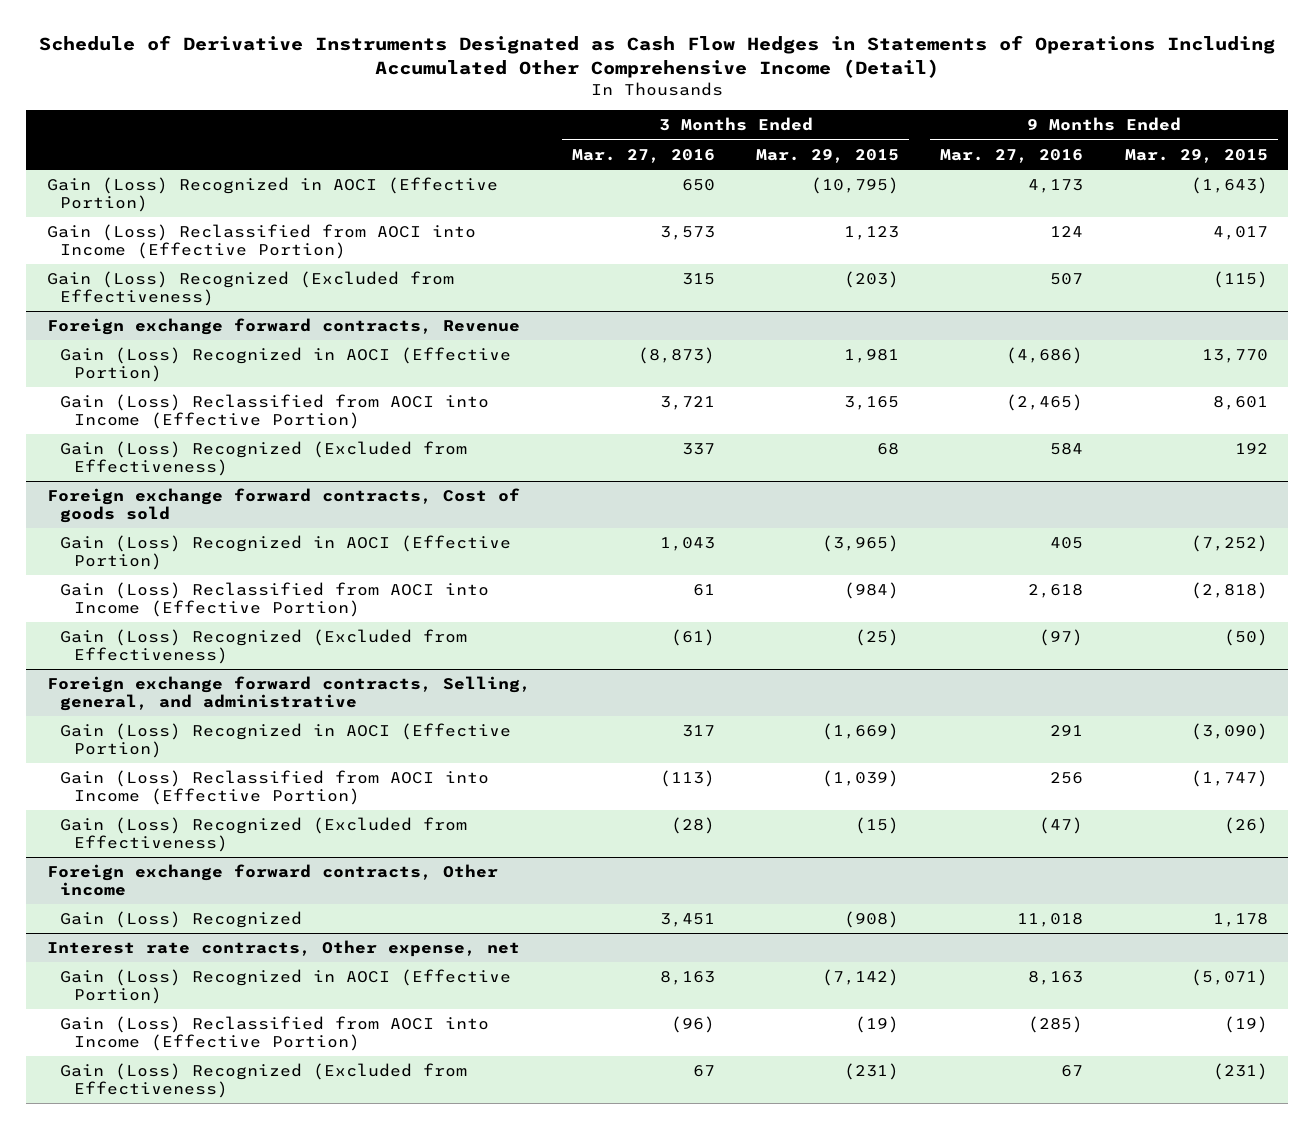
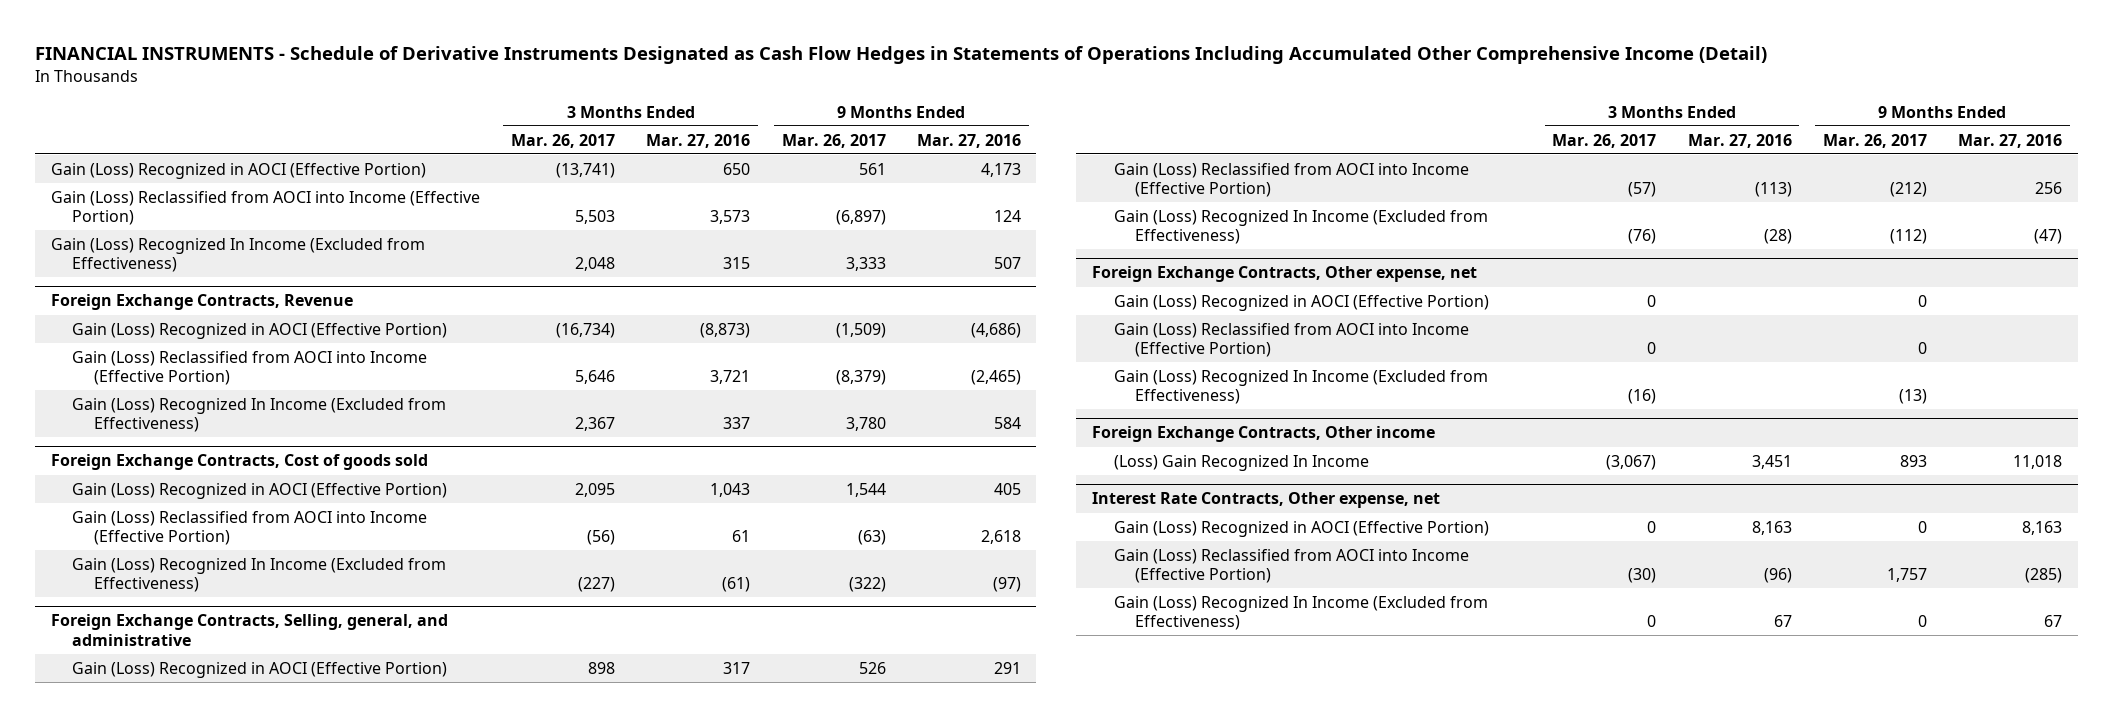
[39,35,1276,79] Schedule of Derivative Instruments Designated as Cash Flow Hedges in Statements of Operations Including Accumulated Other Comprehensive Income (Detail) -> [35,46,1768,65] FINANCIAL INSTRUMENTS - Schedule of Derivative Instruments Designated as Cash Flow Hedges in Statements of Operations Including Accumulated Other Comprehensive Income (Detail)
[756,148,900,163] Mar. 29, 2015 -> none
[1124,148,1268,163] Mar. 29, 2015 -> none
none -> [511,133,616,148] Mar. 26, 2017
none -> [781,133,886,148] Mar. 26, 2017
[46,271,454,306] Gain (Loss) Recognized (Excluded from Effectiveness) -> [50,237,425,272] Gain (Loss) Recognized In Income (Excluded from Effectiveness)
[46,318,520,336] Foreign exchange forward contracts, Revenue -> [50,294,353,311] Foreign Exchange Contracts, Revenue
[60,441,468,476] Gain (Loss) Recognized (Excluded from Effectiveness) -> [72,397,447,432] Gain (Loss) Recognized In Income (Excluded from Effectiveness)
[46,488,520,523] Foreign exchange forward contracts, Cost of goods sold -> [50,454,428,471] Foreign Exchange Contracts, Cost of goods sold
[60,629,468,664] Gain (Loss) Recognized (Excluded from Effectiveness) -> [72,557,447,592] Gain (Loss) Recognized In Income (Excluded from Effectiveness)
[46,676,531,711] Foreign exchange forward contracts, Selling, general, and administrative -> [50,614,448,646] Foreign Exchange Contracts, Selling, general, and administrative
[60,817,468,852] Gain (Loss) Recognized (Excluded from Effectiveness) -> [1113,209,1488,244] Gain (Loss) Recognized In Income (Excluded from Effectiveness)
none -> [1092,266,1478,283] Foreign Exchange Contracts, Other expense, net
none -> [1113,294,1489,311] Gain (Loss) Recognized in AOCI (Effective Portion)
none -> [1113,322,1469,357] Gain (Loss) Reclassified from AOCI into Income (Effective Portion)
none -> [1113,369,1488,404] Gain (Loss) Recognized In Income (Excluded from Effectiveness)
[46,864,498,896] Foreign exchange forward contracts, Other income -> [1092,426,1436,443] Foreign Exchange Contracts, Other income
[60,911,303,929] Gain (Loss) Recognized -> [1113,454,1369,471] (Loss) Gain Recognized In Income
[46,940,520,958] Interest rate contracts, Other expense, net -> [1092,492,1441,509] Interest Rate Contracts, Other expense, net
[60,1063,468,1098] Gain (Loss) Recognized (Excluded from Effectiveness) -> [1113,595,1488,630] Gain (Loss) Recognized In Income (Excluded from Effectiveness)

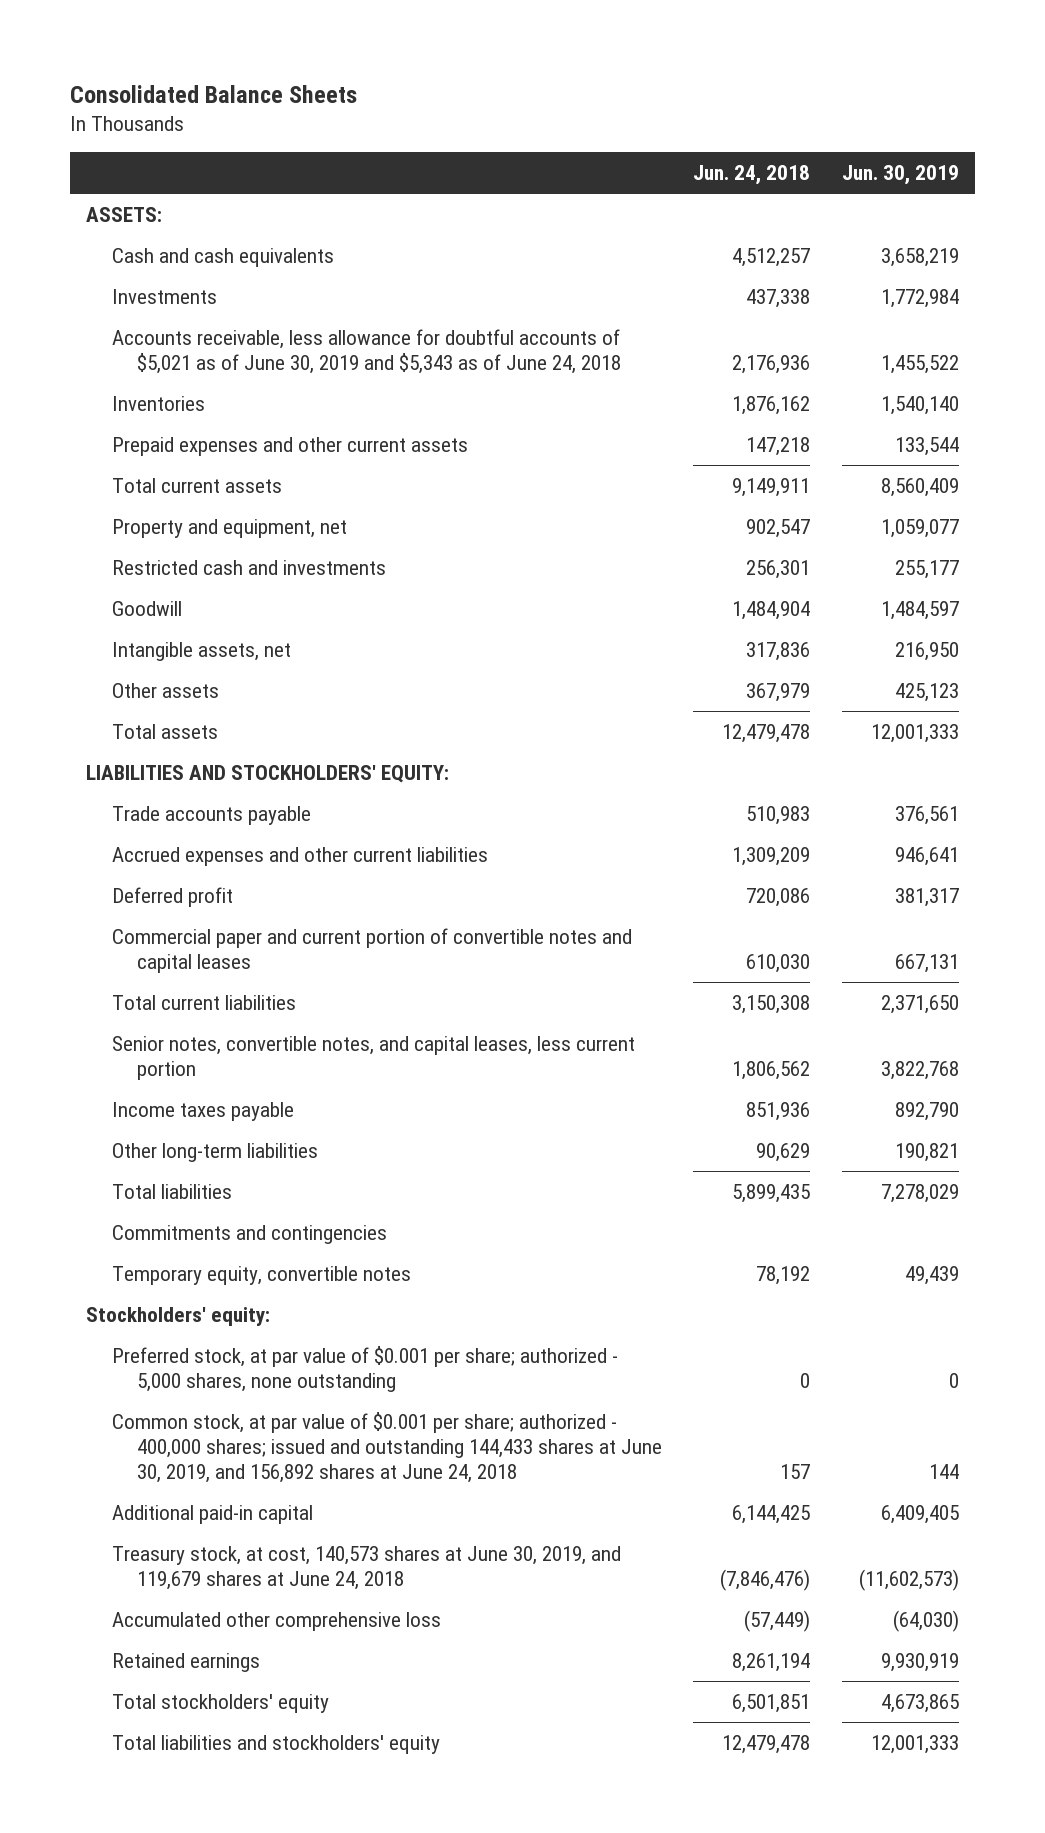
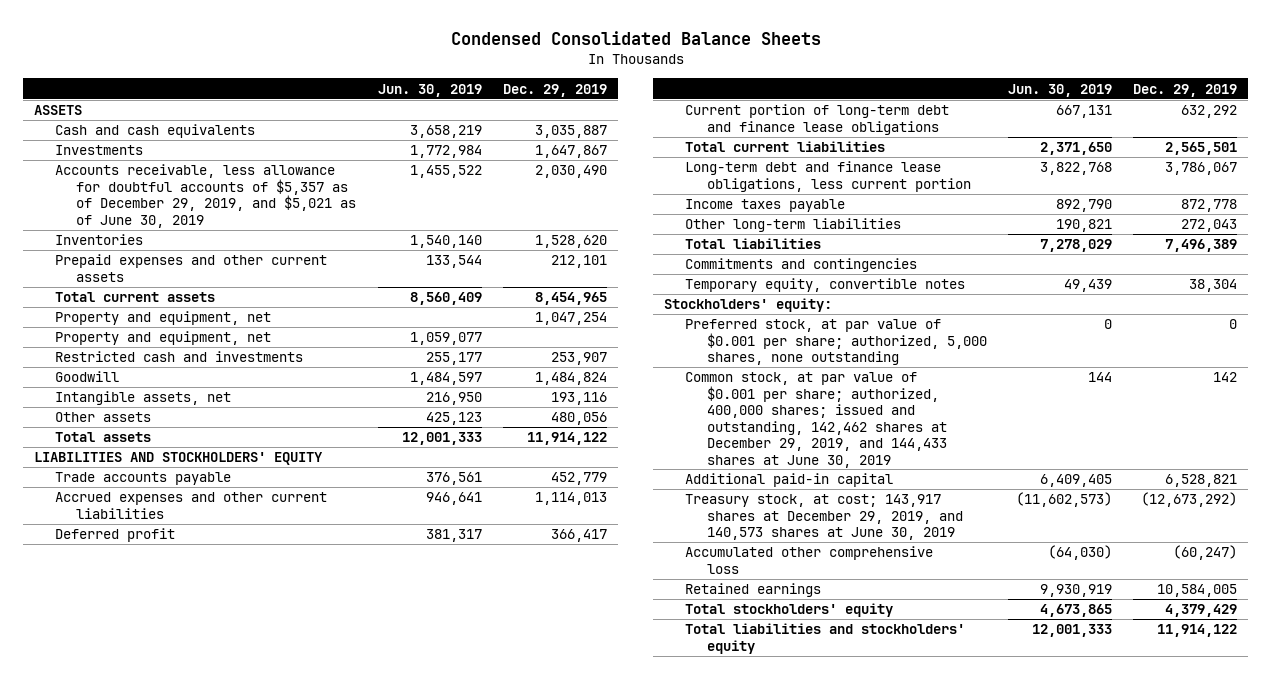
[70,85,358,104] Consolidated Balance Sheets -> [450,31,821,46] Condensed Consolidated Balance Sheets
[693,165,811,186] Jun. 24, 2018 -> none
none -> [503,83,608,97] Dec. 29, 2019
[86,207,163,223] ASSETS: -> [33,105,82,116] ASSETS
[111,329,621,375] Accounts receivable, less allowance for doubtful accounts of $5,021 as of June 30, 2019 and $5,343 as of June 24, 2018 -> [55,164,357,228] Accounts receivable, less allowance for doubtful accounts of $5,357 as of December 29, 2019, and $5,021 as of June 30, 2019
none -> [55,311,272,326] Property and equipment, net
[86,765,450,784] LIABILITIES AND STOCKHOLDERS' EQUITY: -> [33,452,323,466] LIABILITIES AND STOCKHOLDERS' EQUITY
[111,928,632,974] Commercial paper and current portion of convertible notes and capital leases -> [685,104,950,135] Current portion of long-term debt and finance lease obligations
[111,1036,635,1081] Senior notes, convertible notes, and capital leases, less current portion -> [685,161,971,192] Long-term debt and finance lease obligations, less current portion
[111,1346,618,1393] Preferred stock, at par value of $0.001 per share; authorized - 5,000 shares, none outstanding -> [685,319,987,366] Preferred stock, at par value of $0.001 per share; authorized, 5,000 shares, none outstanding
[111,1412,662,1484] Common stock, at par value of $0.001 per share; authorized - 400,000 shares; issued and outstanding 144,433 shares at June 30, 2019, and 156,892 shares at June 24, 2018 -> [685,372,947,468] Common stock, at par value of $0.001 per share; authorized, 400,000 shares; issued and outstanding, 142,462 shares at December 29, 2019, and 144,433 shares at June 30, 2019
[111,1546,621,1591] Treasury stock, at cost, 140,573 shares at June 30, 2019, and 119,679 shares at June 24, 2018 -> [685,494,963,541] Treasury stock, at cost; 143,917 shares at December 29, 2019, and 140,573 shares at June 30, 2019

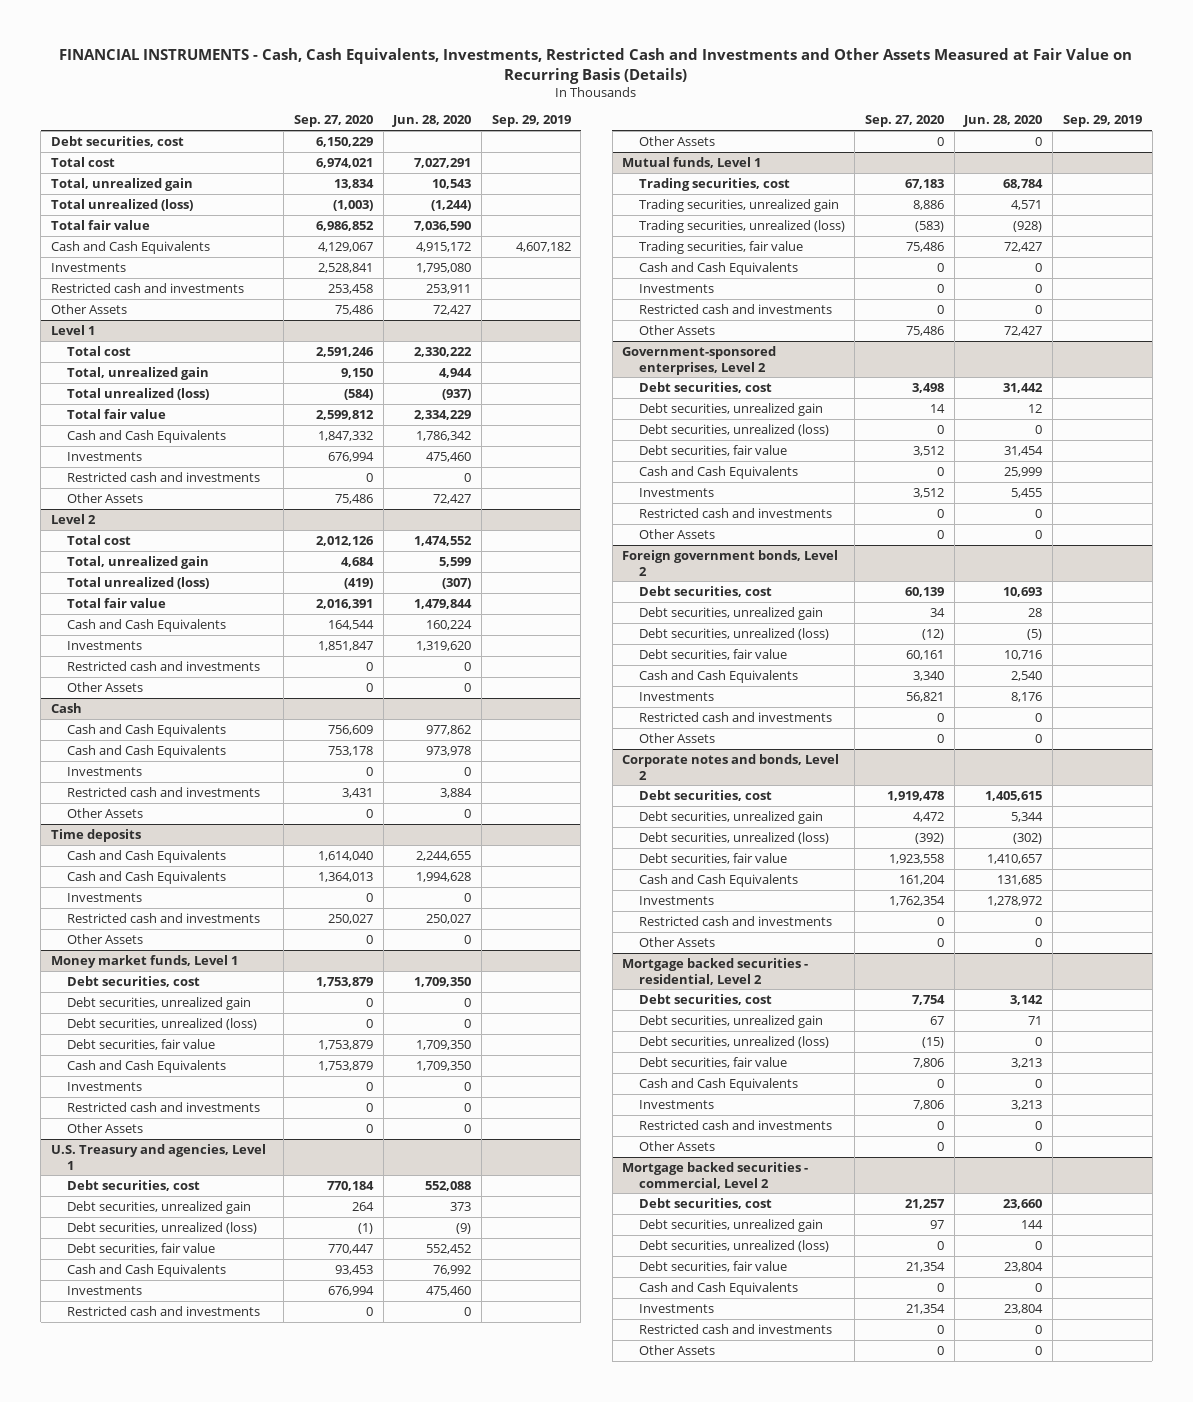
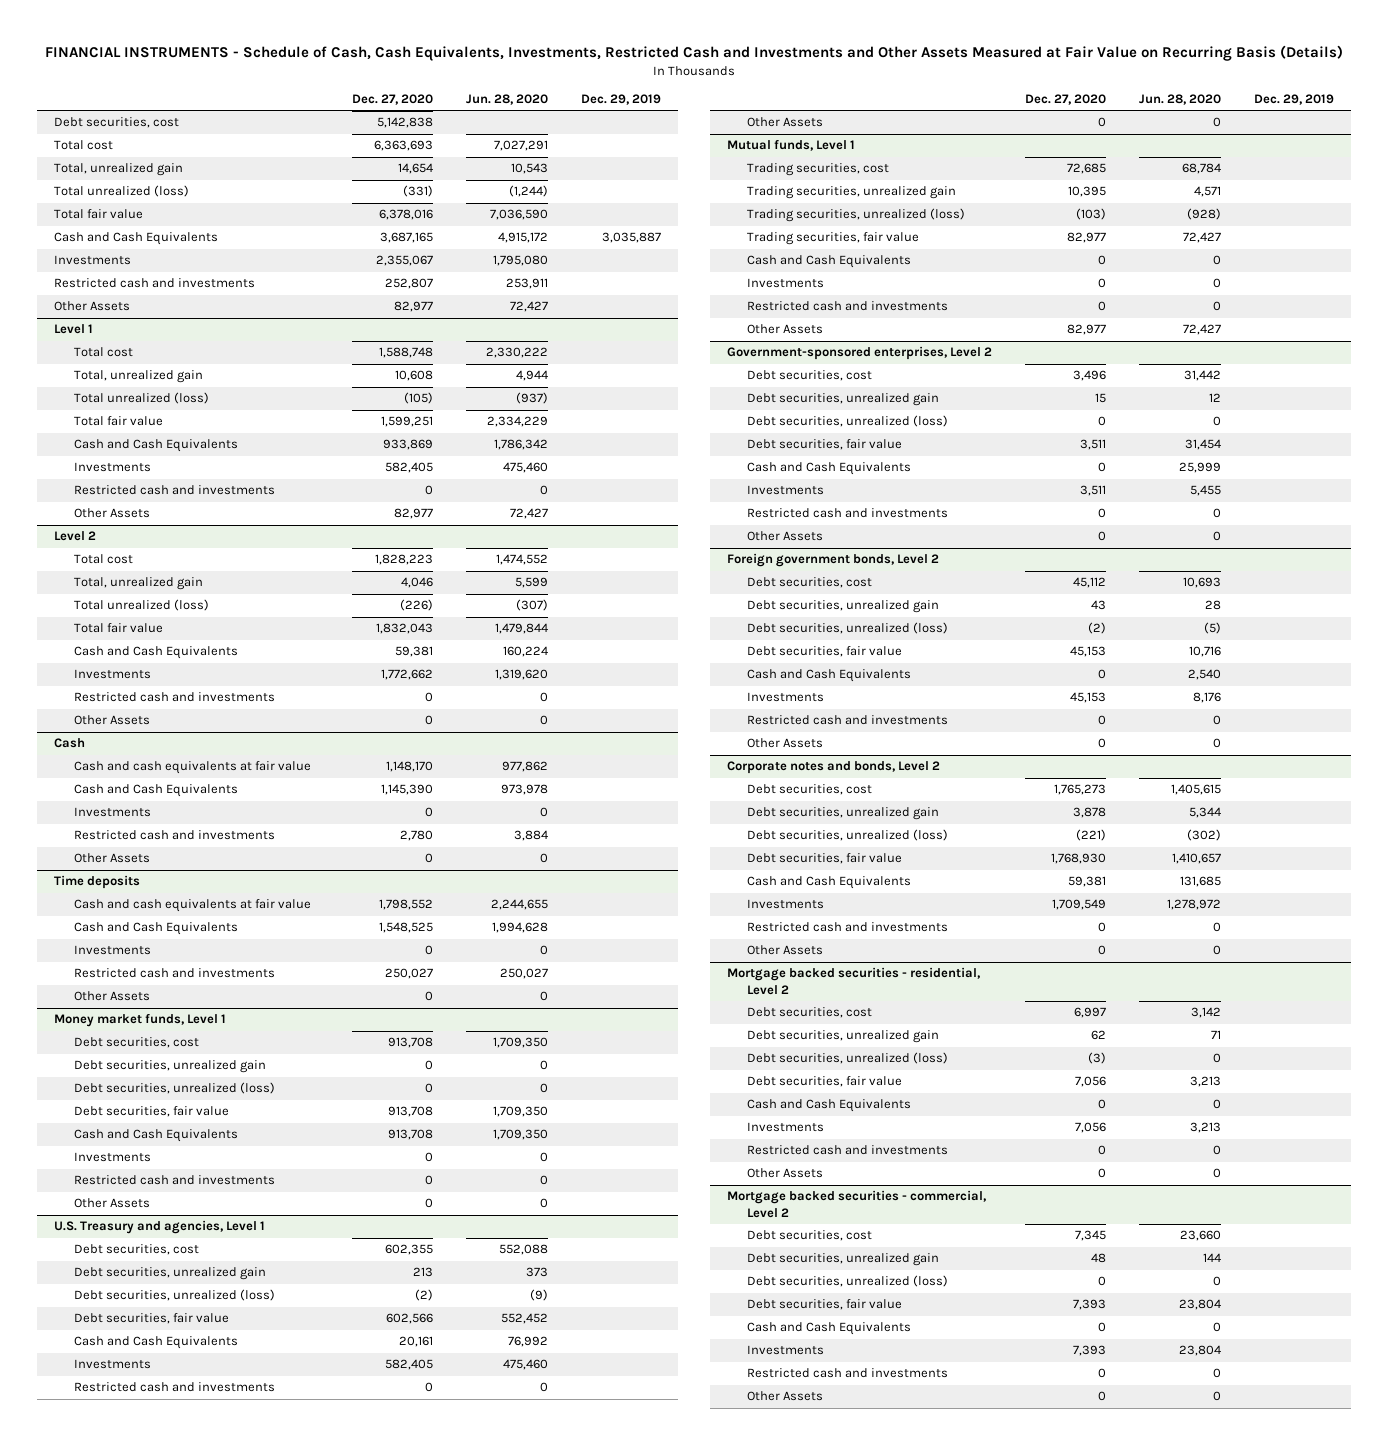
[59,48,1133,84] FINANCIAL INSTRUMENTS - Cash, Cash Equivalents, Investments, Restricted Cash and Investments and Other Assets Measured at Fair Value on Recurring Basis (Details) -> [45,45,1344,62] FINANCIAL INSTRUMENTS - Schedule of Cash, Cash Equivalents, Investments, Restricted Cash and Investments and Other Assets Measured at Fair Value on Recurring Basis (Details)
[293,115,373,128] Sep. 27, 2020 -> none
[491,115,571,128] Sep. 29, 2019 -> none
none -> [352,93,434,105] Dec. 27, 2020
none -> [581,93,662,105] Dec. 29, 2019
[67,723,227,737] Cash and Cash Equivalents -> [74,761,312,775] Cash and cash equivalents at fair value
[67,849,227,863] Cash and Cash Equivalents -> [74,899,312,913] Cash and cash equivalents at fair value

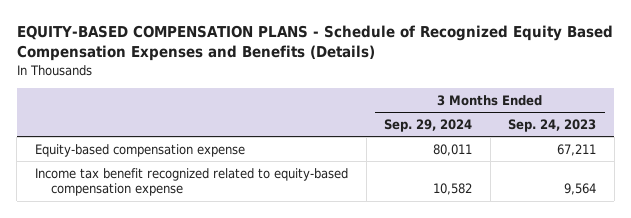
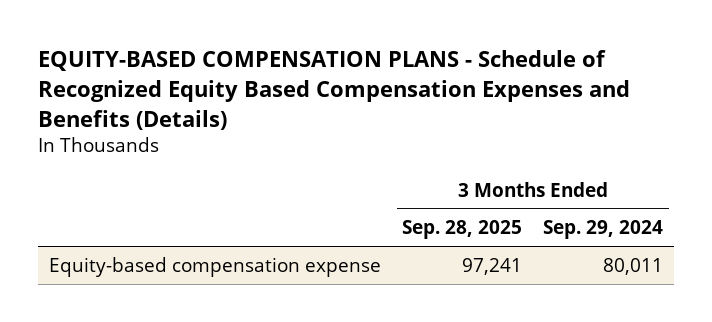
[508,119,597,133] Sep. 24, 2023 -> none
none -> [402,220,523,240] Sep. 28, 2025
[34,167,348,197] Income tax benefit recognized related to equity-based compensation expense -> none

